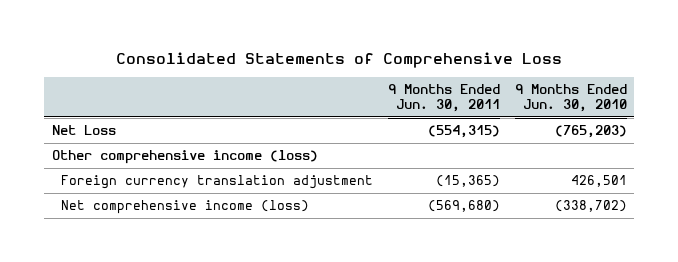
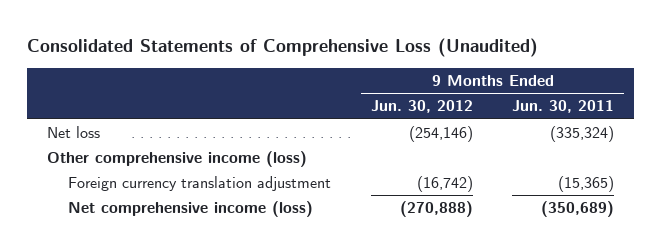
[116,51,563,68] Consolidated Statements of Comprehensive Loss -> [27,37,539,57] Consolidated Statements of Comprehensive Loss (Unaudited)
[514,83,627,113] 9 Months Ended Jun. 30, 2010 -> none
none -> [370,100,473,114] Jun. 30, 2012
[51,125,116,136] Net Loss -> [46,126,100,139] Net loss
[427,125,500,139] (554,315) -> [550,126,615,143] (335,324)
[427,200,500,213] (569,680) -> [541,201,615,218] (350,689)

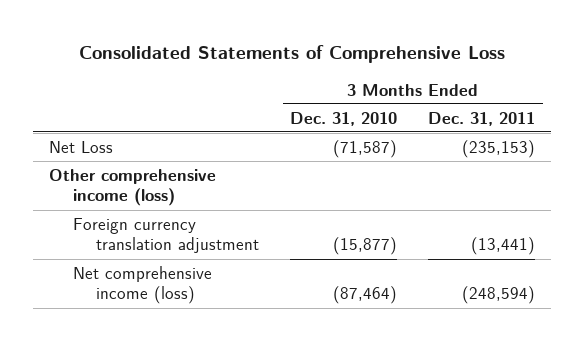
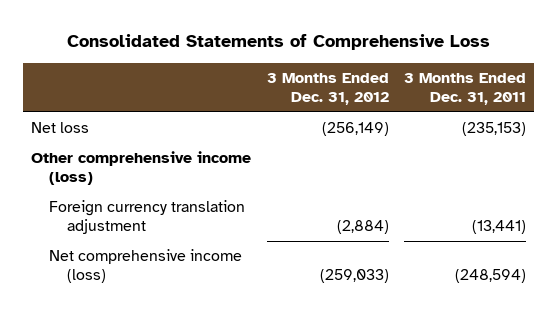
[290,111,398,126] Dec. 31, 2010 -> none
none -> [266,73,389,105] 3 Months Ended Dec. 31, 2012
[48,140,113,153] Net Loss -> [31,122,90,134] Net loss

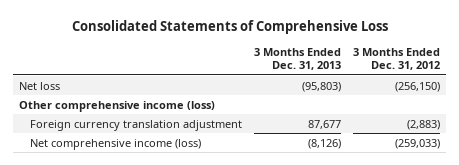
[404,73,527,105] 3 Months Ended Dec. 31, 2011 -> none
none -> [254,47,342,71] 3 Months Ended Dec. 31, 2013
[321,122,389,137] (256,149) -> [394,81,440,92] (256,150)
[336,219,389,234] (2,884) -> [406,119,440,130] (2,883)

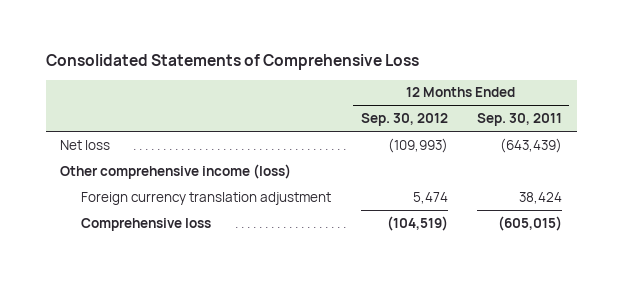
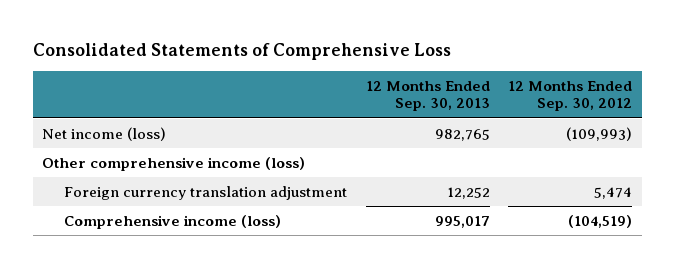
[476,113,562,127] Sep. 30, 2011 -> none
none -> [365,80,490,112] 12 Months Ended Sep. 30, 2013
[60,139,111,150] Net loss -> [41,126,166,141] Net income (loss)
[81,217,212,231] Comprehensive loss -> [64,214,282,229] Comprehensive income (loss)

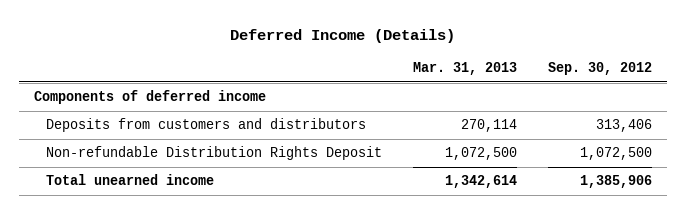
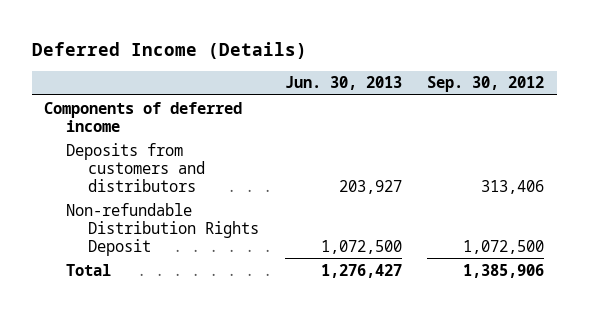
[413,62,518,76] Mar. 31, 2013 -> none
none -> [284,76,402,91] Jun. 30, 2013
[46,174,215,186] Total unearned income -> [66,263,112,276] Total

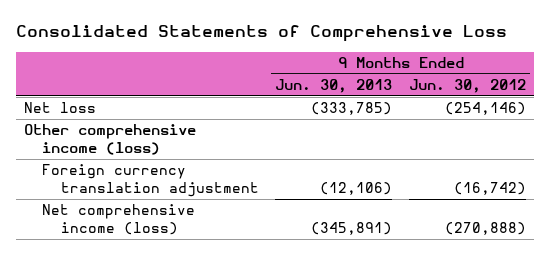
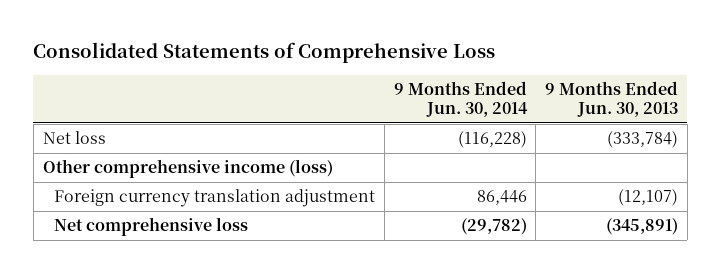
[409,78,527,93] Jun. 30, 2012 -> none
none -> [393,81,528,118] 9 Months Ended Jun. 30, 2014
[311,102,393,116] (333,785) -> [607,131,679,149] (333,784)
[320,182,393,196] (12,106) -> [618,189,679,207] (12,107)
[42,204,196,236] Net comprehensive income (loss) -> [54,217,249,237] Net comprehensive loss

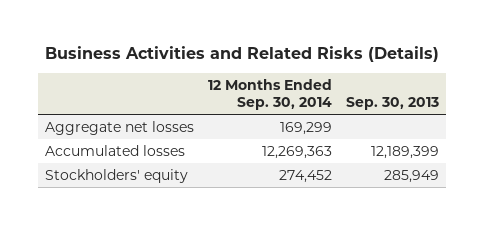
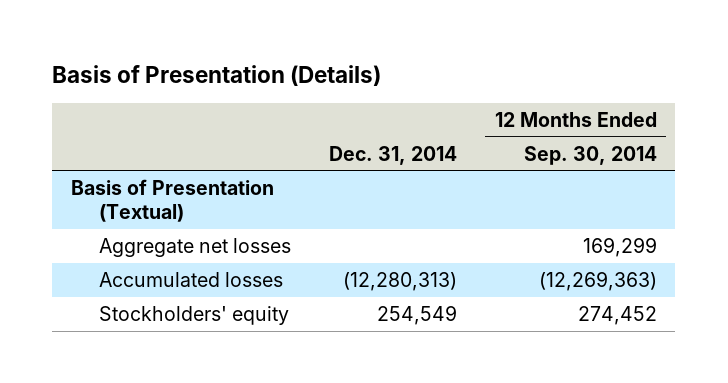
[45,46,440,63] Business Activities and Related Risks (Details) -> [52,64,382,86] Basis of Presentation (Details)
[346,96,440,110] Sep. 30, 2013 -> none
none -> [328,145,457,165] Dec. 31, 2014
none -> [71,179,275,222] Basis of Presentation (Textual)
[262,146,333,160] 12,269,363 -> [538,271,657,292] (12,269,363)

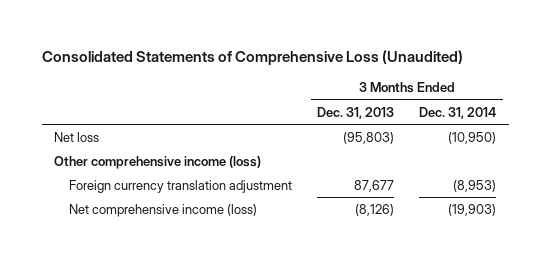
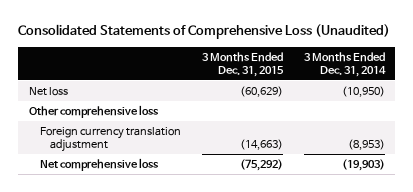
[317,106,395,119] Dec. 31, 2013 -> none
none -> [201,51,284,77] 3 Months Ended Dec. 31, 2015
[54,156,262,170] Other comprehensive income (loss) -> [28,104,159,118] Other comprehensive loss
[69,204,258,218] Net comprehensive income (loss) -> [39,157,159,171] Net comprehensive loss

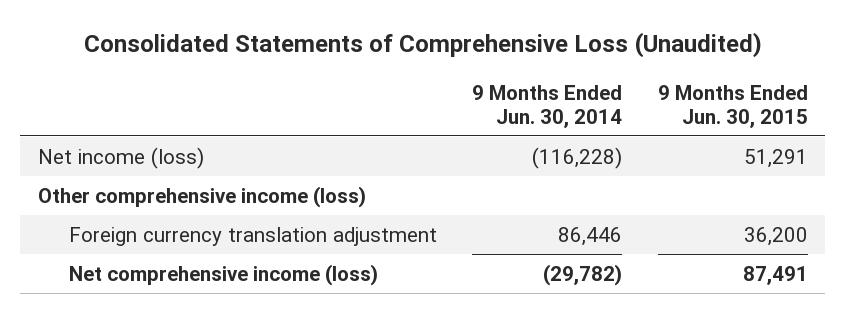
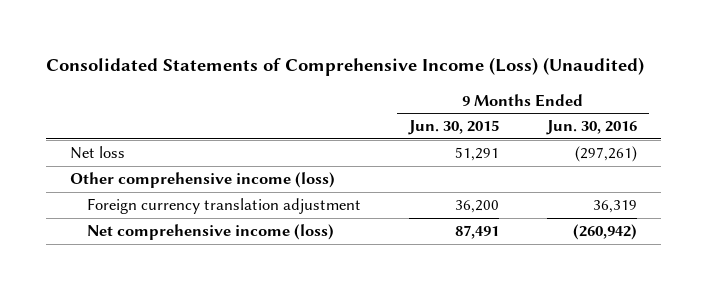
[83,32,762,59] Consolidated Statements of Comprehensive Loss (Unaudited) -> [45,57,644,77] Consolidated Statements of Comprehensive Income (Loss) (Unaudited)
[472,84,623,128] 9 Months Ended Jun. 30, 2014 -> none
none -> [545,120,637,136] Jun. 30, 2016
[37,146,204,169] Net income (loss) -> [69,146,125,160] Net loss

